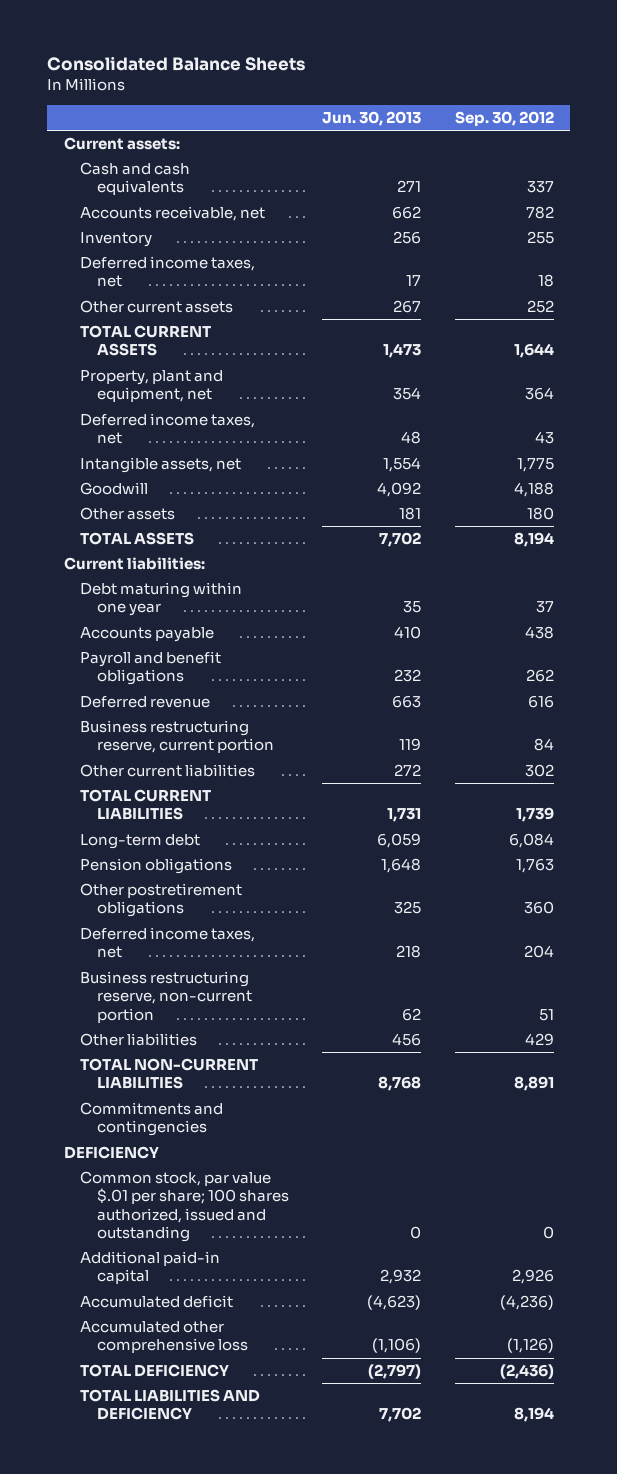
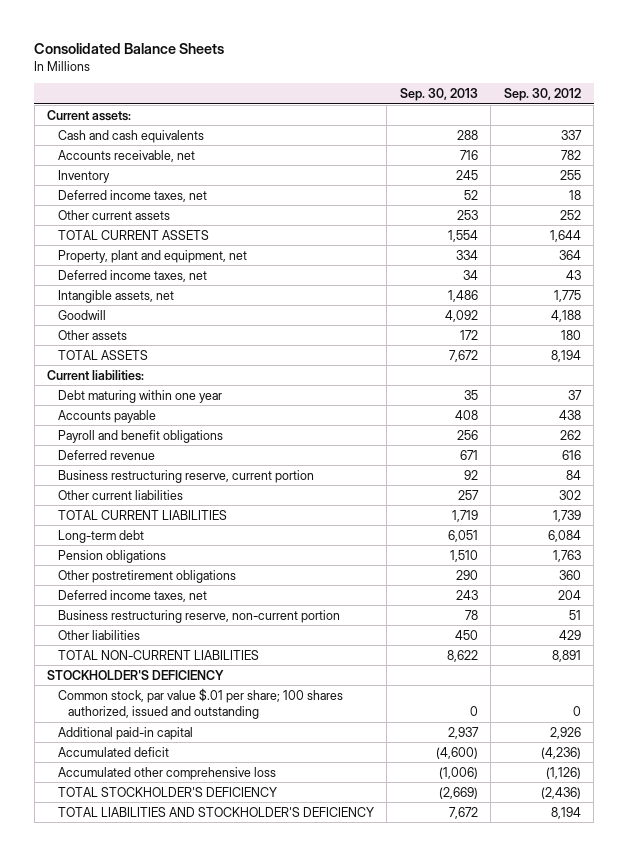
[322,111,422,127] Jun. 30, 2013 -> none
none -> [399,88,478,102] Sep. 30, 2013
[80,1102,224,1137] Commitments and contingencies -> none
[63,1146,159,1160] DEFICIENCY -> [47,669,225,680] STOCKHOLDER'S DEFICIENCY
[80,1364,230,1378] TOTAL DEFICIENCY -> [57,786,277,797] TOTAL STOCKHOLDER'S DEFICIENCY
[80,1389,261,1421] TOTAL LIABILITIES AND DEFICIENCY -> [57,806,374,817] TOTAL LIABILITIES AND STOCKHOLDER'S DEFICIENCY

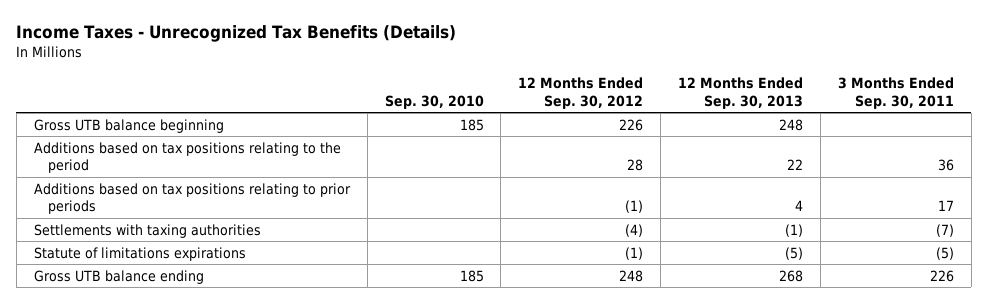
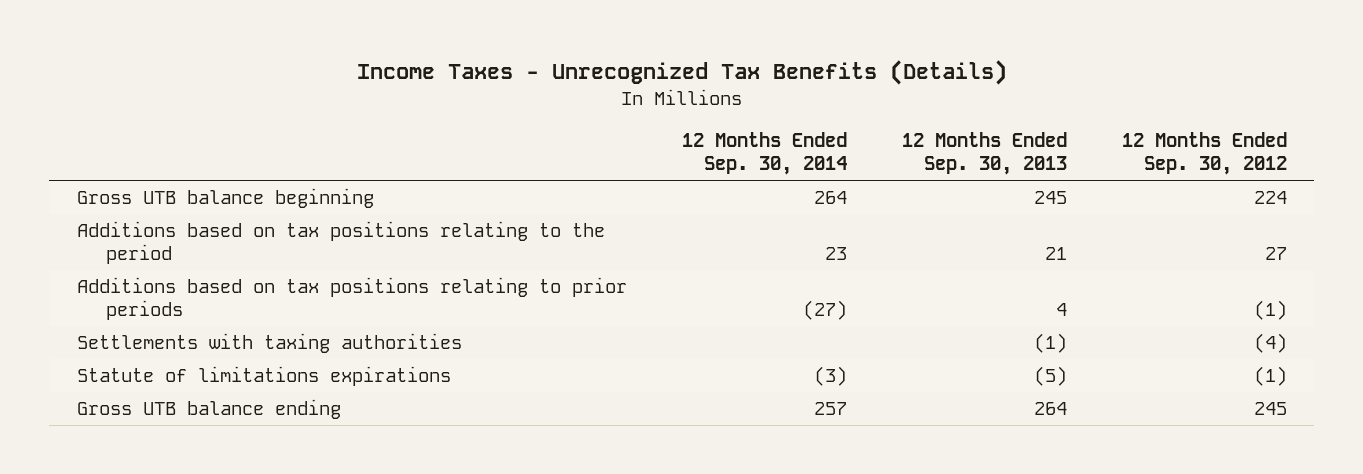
[384,94,484,109] Sep. 30, 2010 -> none
[838,77,955,109] 3 Months Ended Sep. 30, 2011 -> none
none -> [681,132,847,176] 12 Months Ended Sep. 30, 2014
[619,118,644,131] 226 -> [1253,191,1287,205] 224
[779,118,804,131] 248 -> [1033,191,1067,205] 245
[627,159,644,172] 28 -> [1264,247,1287,261] 27
[787,159,804,171] 22 -> [1044,247,1067,261] 21
[619,269,644,282] 248 -> [1253,402,1287,416] 245
[779,269,804,282] 268 -> [1033,402,1067,416] 264

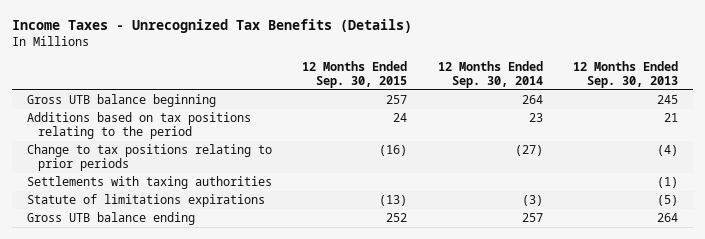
[1121,132,1287,176] 12 Months Ended Sep. 30, 2012 -> none
none -> [302,61,408,89] 12 Months Ended Sep. 30, 2015
[76,277,627,321] Additions based on tax positions relating to prior periods -> [26,144,272,172] Change to tax positions relating to prior periods
[1055,303,1067,317] 4 -> [657,145,679,157] (4)

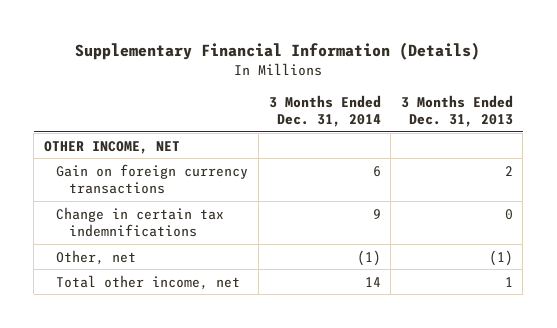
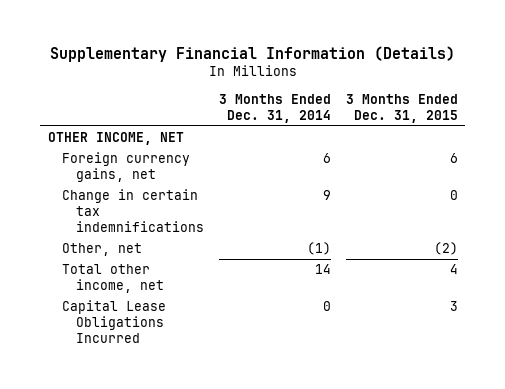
[400,94,513,127] 3 Months Ended Dec. 31, 2013 -> none
none -> [345,93,458,123] 3 Months Ended Dec. 31, 2015
[56,163,249,194] Gain on foreign currency transactions -> [61,152,190,183] Foreign currency gains, net
none -> [61,300,166,344] Capital Lease Obligations Incurred

